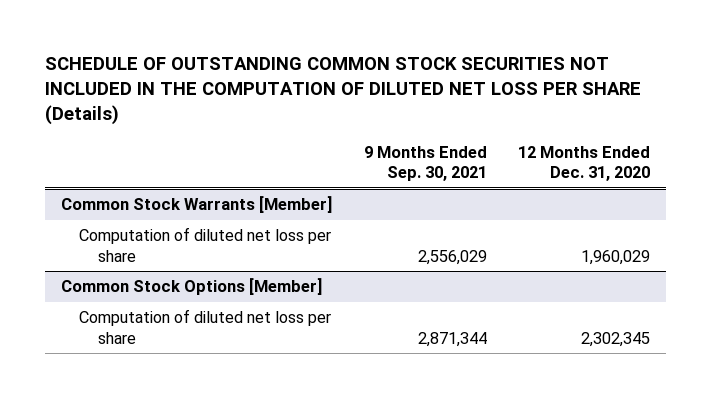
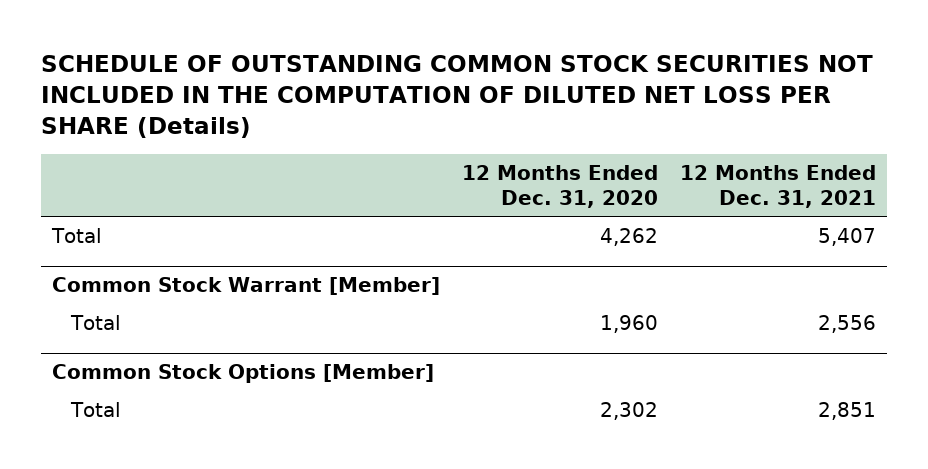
[363,145,487,182] 9 Months Ended Sep. 30, 2021 -> none
none -> [679,164,876,208] 12 Months Ended Dec. 31, 2021
[79,227,332,262] Computation of diluted net loss per share -> none
none -> [51,227,103,243] Total
[60,196,332,214] Common Stock Warrants [Member] -> [52,277,441,296] Common Stock Warrant [Member]
none -> [70,314,122,330] Total
[79,309,332,344] Computation of diluted net loss per share -> none
none -> [70,401,122,417] Total

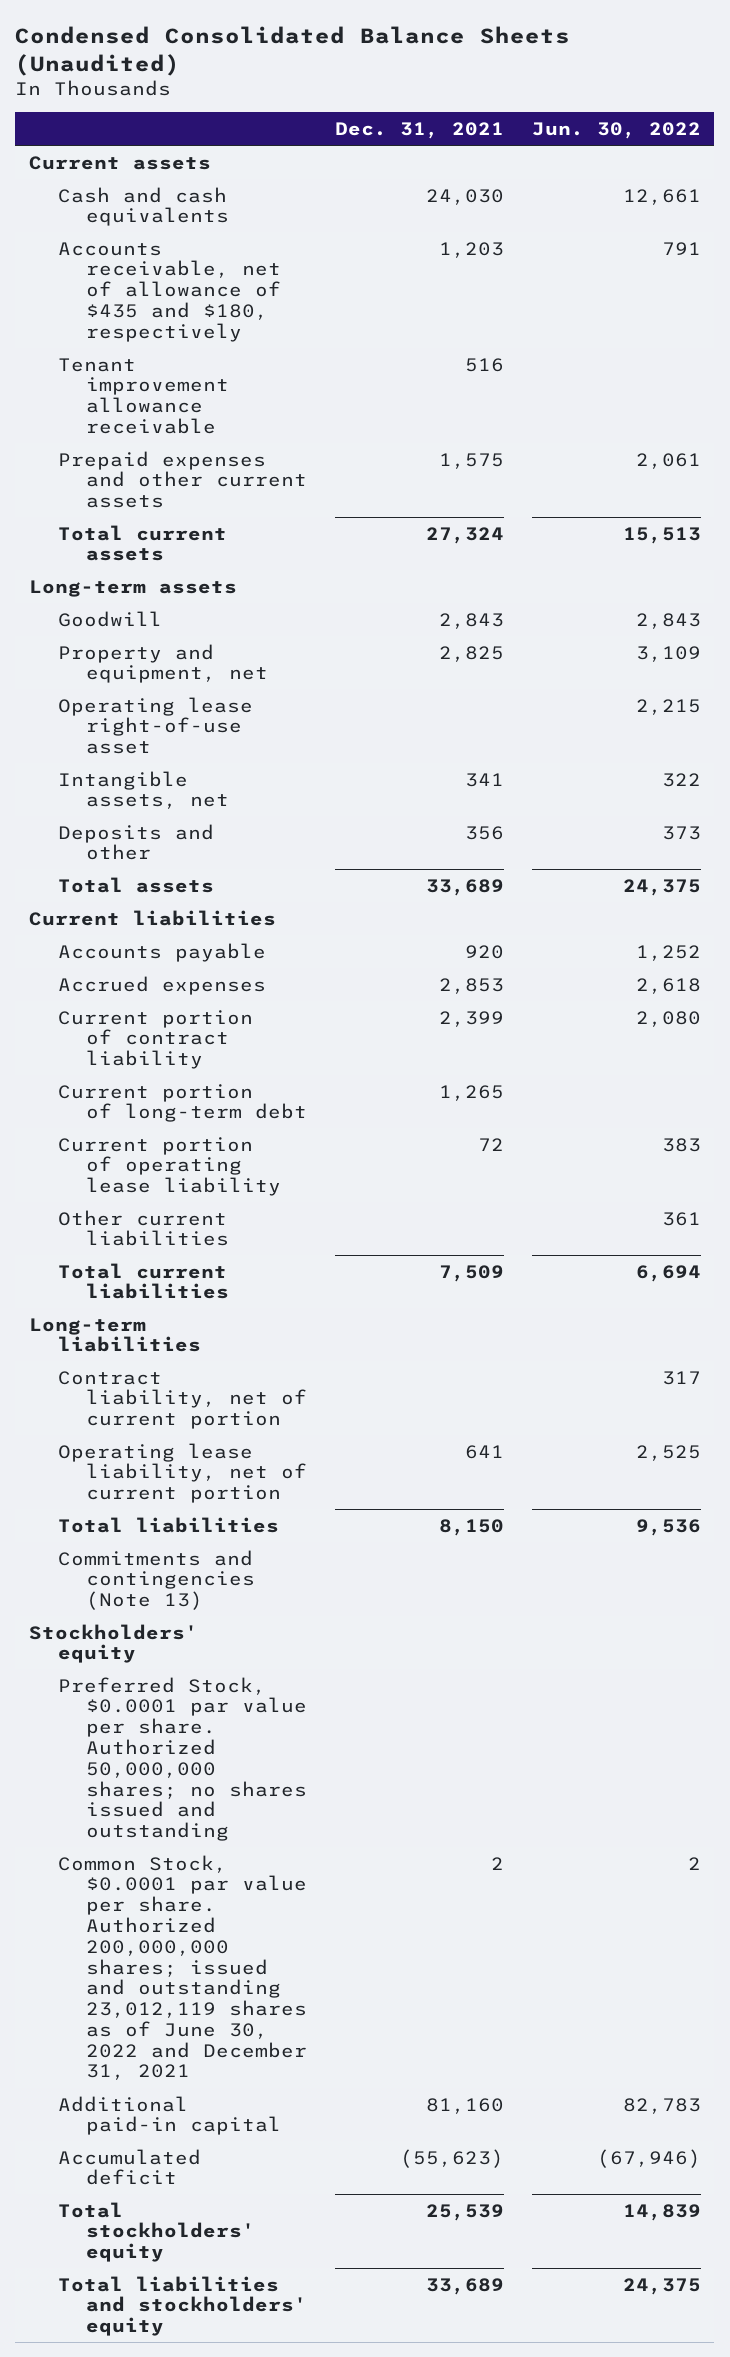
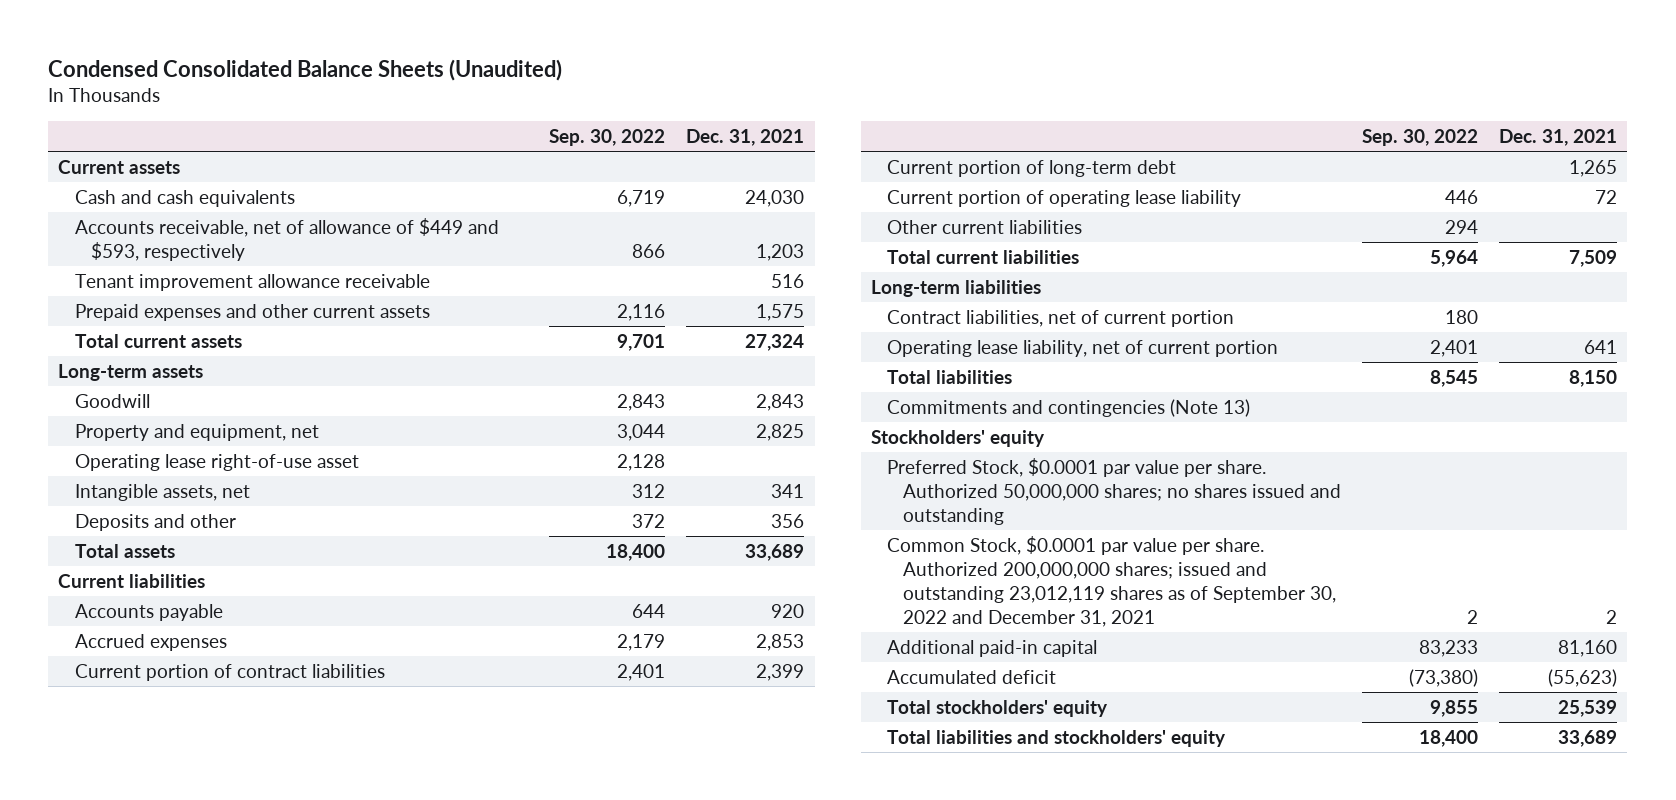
[531,121,701,139] Jun. 30, 2022 -> none
none -> [549,128,666,146] Sep. 30, 2022
[57,241,281,342] Accounts receivable, net of allowance of $435 and $180, respectively -> [74,217,499,261] Accounts receivable, net of allowance of $449 and $593, respectively
[57,1009,253,1070] Current portion of contract liability -> [74,663,385,681] Current portion of contract liabilities
[57,1370,307,1430] Contract liability, net of current portion -> [887,309,1235,327] Contract liabilities, net of current portion
[57,1854,307,2081] Common Stock, $0.0001 par value per share. Authorized 200,000,000 shares; issued and outstanding 23,012,119 shares as of June 30, 2022 and December 31, 2021 -> [887,535,1337,627] Common Stock, $0.0001 par value per share. Authorized 200,000,000 shares; issued and outstanding 23,012,119 shares as of September 30, 2022 and December 31, 2021

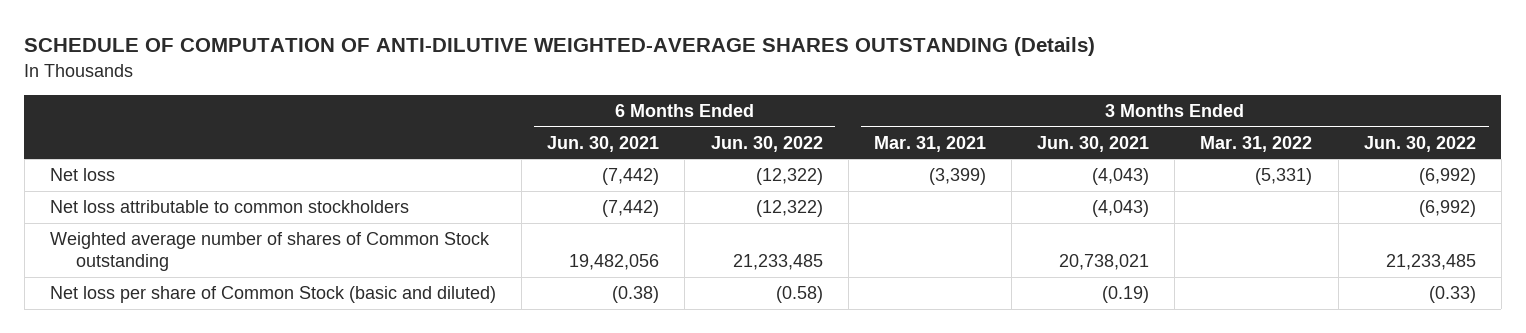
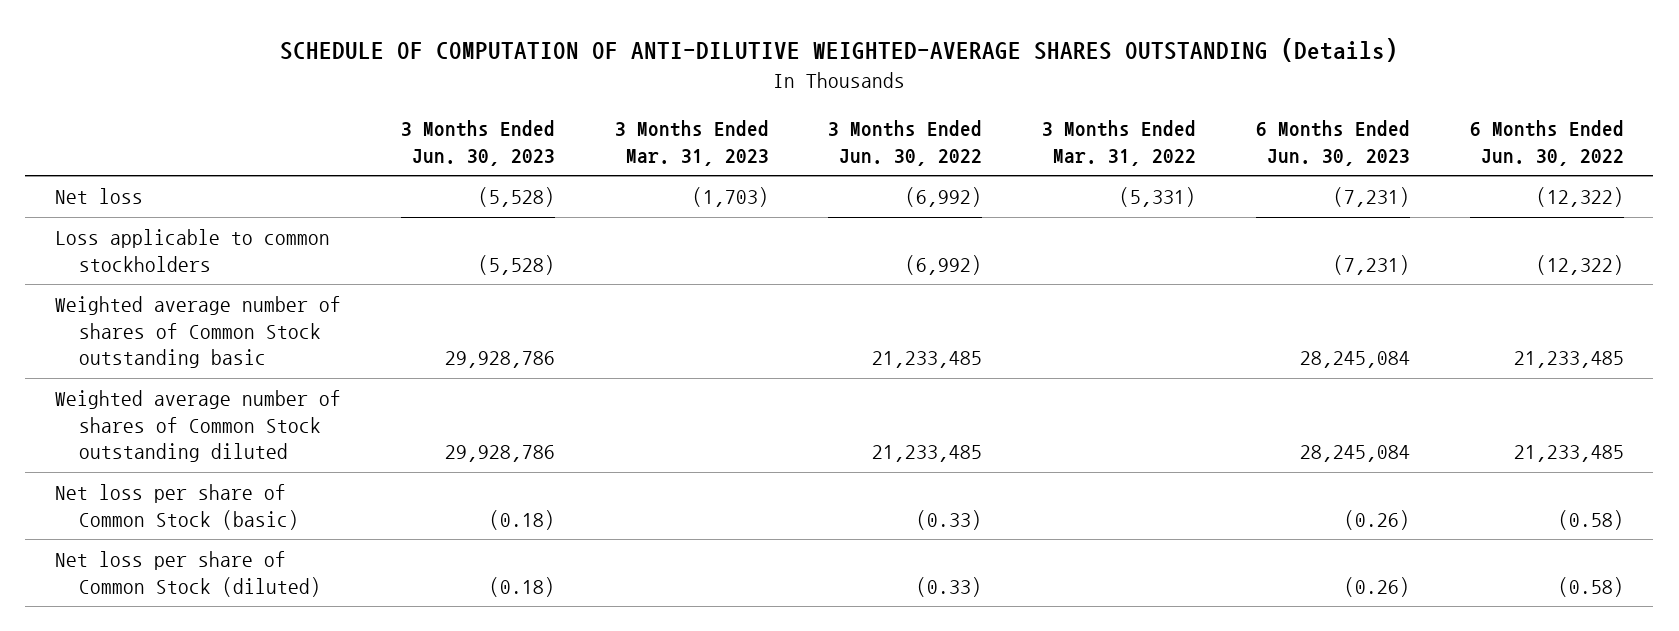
[547,135,660,152] Jun. 30, 2021 -> none
[873,135,986,152] Mar. 31, 2021 -> none
[1037,135,1150,152] Jun. 30, 2021 -> none
none -> [400,119,555,166] 3 Months Ended Jun. 30, 2023
none -> [614,119,769,166] 3 Months Ended Mar. 31, 2023
none -> [1255,119,1410,166] 6 Months Ended Jun. 30, 2023
[49,200,409,214] Net loss attributable to common stockholders -> [55,229,331,272] Loss applicable to common stockholders
[49,232,490,272] Weighted average number of shares of Common Stock outstanding -> [55,296,342,369] Weighted average number of shares of Common Stock outstanding basic
none -> [55,390,342,463] Weighted average number of shares of Common Stock outstanding diluted
[49,286,496,304] Net loss per share of Common Stock (basic and diluted) -> [55,484,299,530] Net loss per share of Common Stock (basic)
none -> [55,551,321,597] Net loss per share of Common Stock (diluted)

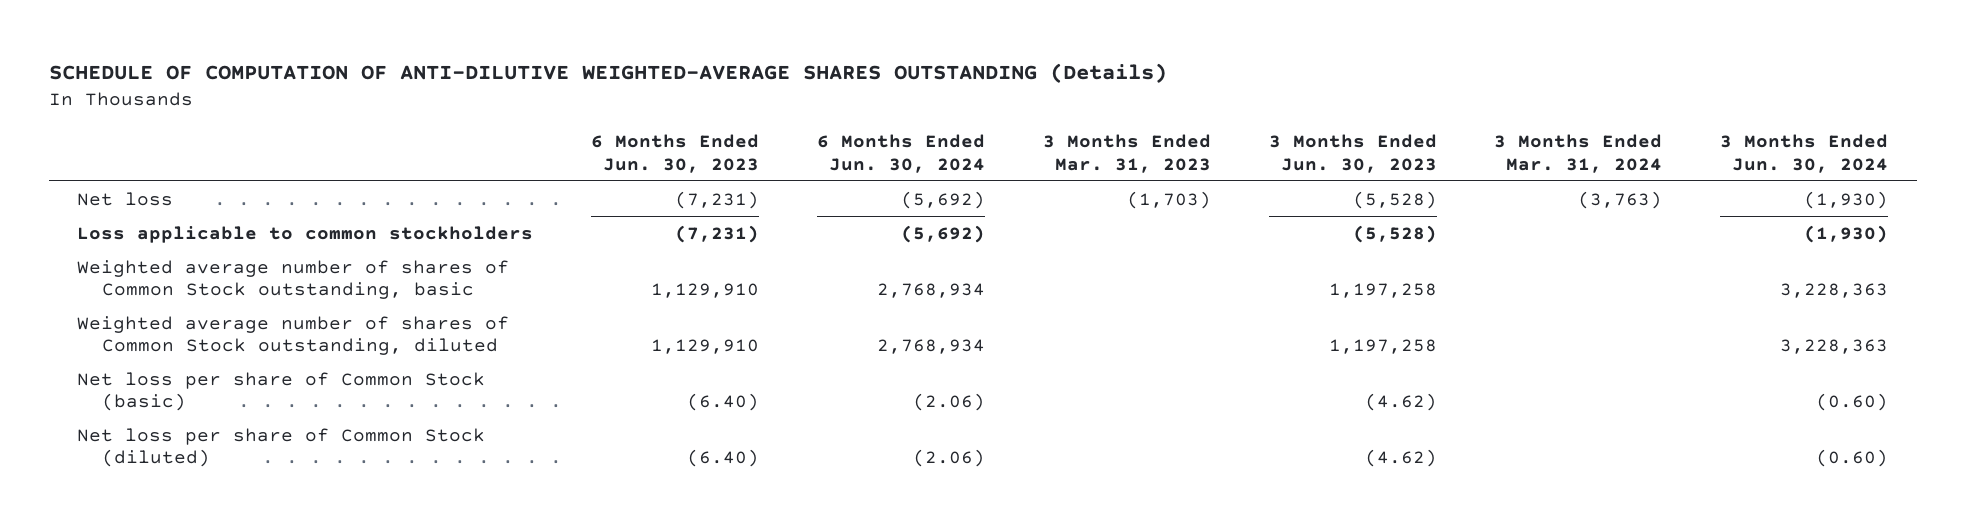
[828,119,983,166] 3 Months Ended Jun. 30, 2022 -> none
[1042,119,1197,166] 3 Months Ended Mar. 31, 2022 -> none
[1469,119,1624,166] 6 Months Ended Jun. 30, 2022 -> none
none -> [817,133,986,173] 6 Months Ended Jun. 30, 2024
none -> [1494,133,1663,173] 3 Months Ended Mar. 31, 2024
none -> [1720,133,1889,173] 3 Months Ended Jun. 30, 2024
[55,296,342,369] Weighted average number of shares of Common Stock outstanding basic -> [77,259,510,300] Weighted average number of shares of Common Stock outstanding, basic
[444,351,555,369] 29,928,786 -> [1328,283,1437,299] 1,197,258
[1299,351,1410,369] 28,245,084 -> [651,283,760,299] 1,129,910
[55,390,342,463] Weighted average number of shares of Common Stock outstanding diluted -> [77,315,510,356] Weighted average number of shares of Common Stock outstanding, diluted
[444,445,555,463] 29,928,786 -> [1328,339,1437,355] 1,197,258
[1299,445,1410,463] 28,245,084 -> [651,339,760,355] 1,129,910
[488,509,555,530] (0.18) -> [1364,393,1437,412] (4.62)
[1343,509,1410,530] (0.26) -> [687,393,760,412] (6.40)
[488,576,555,597] (0.18) -> [1364,449,1437,468] (4.62)
[1343,576,1410,597] (0.26) -> [687,449,760,468] (6.40)

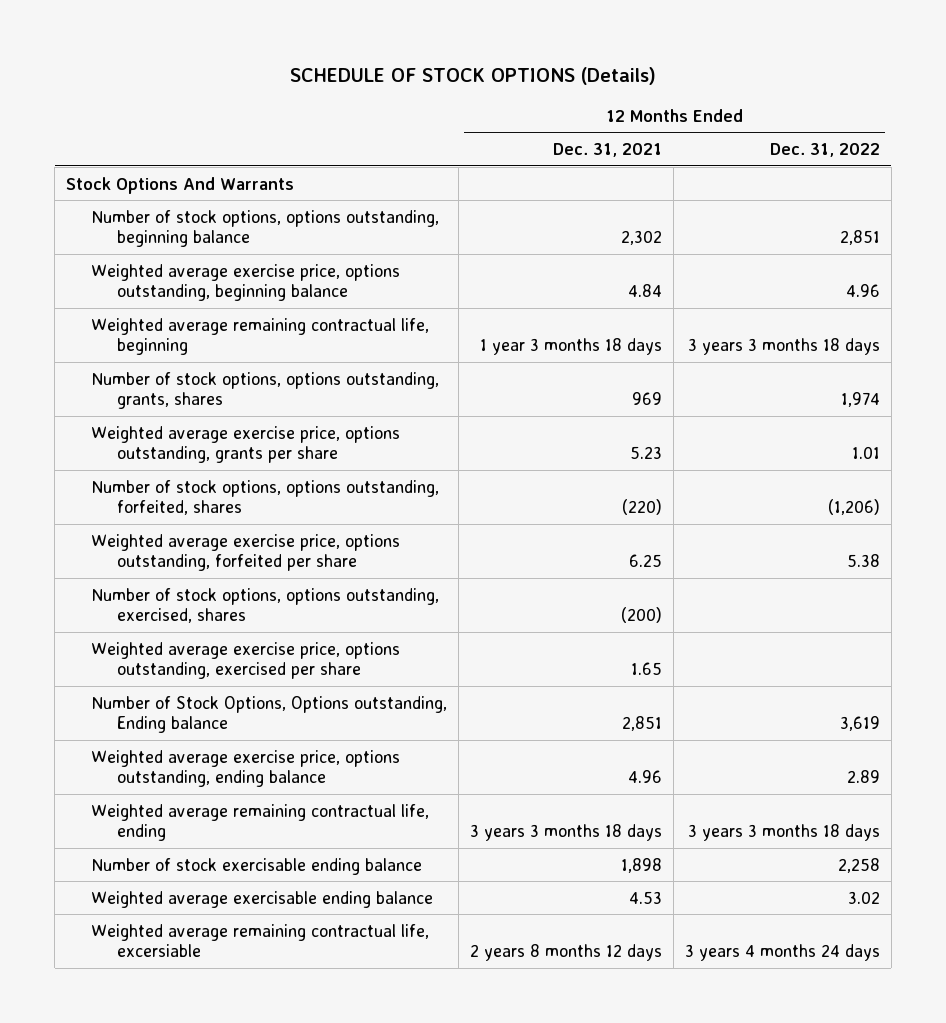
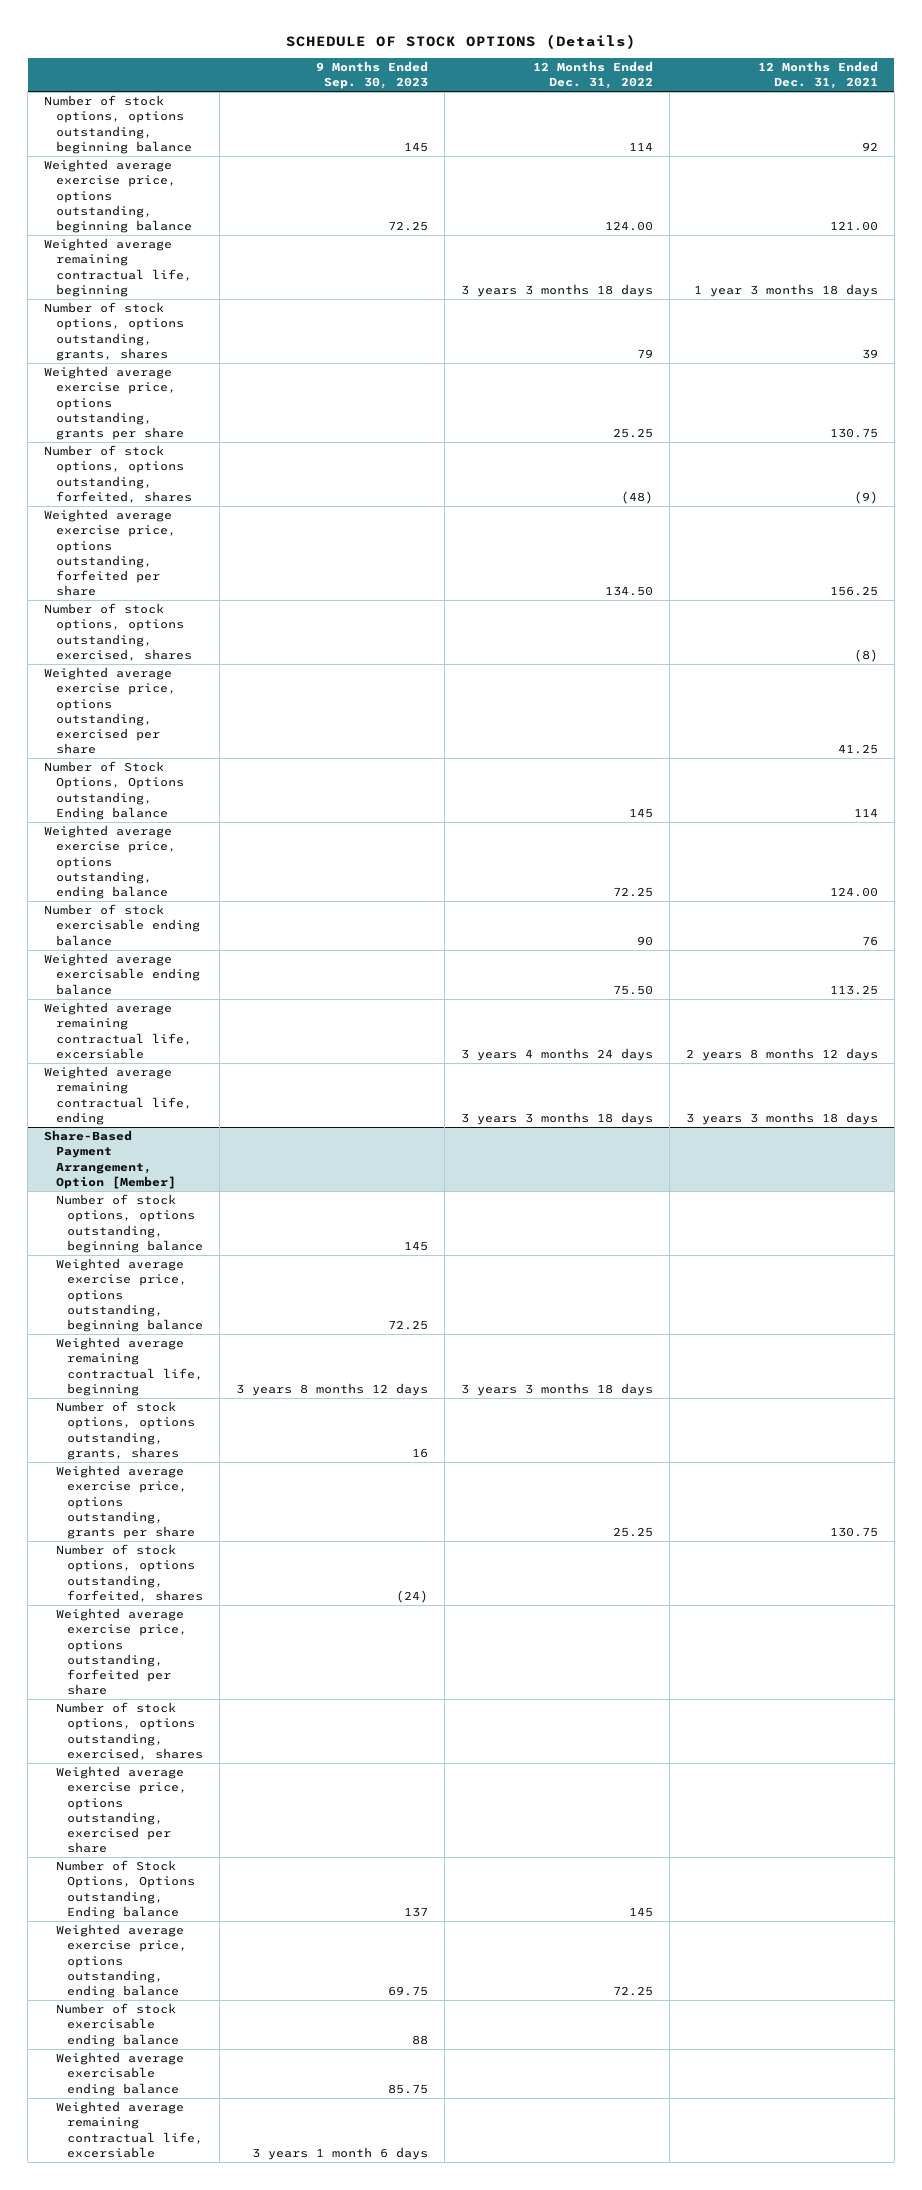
none -> [316,60,429,90] 9 Months Ended Sep. 30, 2023
[66,176,295,194] Stock Options And Warrants -> none
[621,229,663,245] 2,302 -> [861,141,878,151] 92
[839,229,880,245] 2,851 -> [629,141,654,151] 114
[628,283,663,297] 4.84 -> [829,221,878,232] 121.00
[845,283,880,297] 4.96 -> [605,221,654,232] 124.00
[632,391,663,405] 969 -> [861,348,878,359] 39
[840,391,880,407] 1,974 -> [637,348,654,358] 79
[630,445,663,459] 5.23 -> [829,428,878,439] 130.75
[851,445,880,459] 1.01 -> [613,428,654,439] 25.25
[622,498,663,515] (220) -> [853,490,878,504] (9)
[827,498,880,515] (1,206) -> [621,490,654,504] (48)
[629,553,663,567] 6.25 -> [829,586,878,597] 156.25
[846,553,880,567] 5.38 -> [605,586,654,597] 134.50
[621,606,663,623] (200) -> [853,648,878,662] (8)
[631,661,663,675] 1.65 -> [837,744,878,755] 41.25
[622,715,663,731] 2,851 -> [853,807,878,817] 114
[839,715,880,731] 3,619 -> [629,807,654,818] 145
[628,769,663,783] 4.96 -> [829,887,878,898] 124.00
[846,769,880,783] 2.89 -> [613,887,654,898] 72.25
[621,857,663,873] 1,898 -> [861,935,878,946] 76
[837,857,880,873] 2,258 -> [637,935,654,946] 90
[629,890,663,904] 4.53 -> [829,984,878,995] 113.25
[847,890,880,904] 3.02 -> [613,984,654,995] 75.50
[91,803,430,841] Weighted average remaining contractual life, ending -> [44,1066,192,1125] Weighted average remaining contractual life, ending
none -> [44,1130,176,1189] Share-Based Payment Arrangement, Option [Member]
none -> [55,1194,204,1253] Number of stock options, options outstanding, beginning balance
none -> [55,1258,204,1333] Weighted average exercise price, options outstanding, beginning balance
none -> [55,1337,204,1396] Weighted average remaining contractual life, beginning
none -> [55,1401,196,1460] Number of stock options, options outstanding, grants, shares
none -> [55,1465,196,1540] Weighted average exercise price, options outstanding, grants per share
none -> [55,1544,204,1602] Number of stock options, options outstanding, forfeited, shares
none -> [55,1608,188,1696] Weighted average exercise price, options outstanding, forfeited per share
none -> [55,1702,204,1760] Number of stock options, options outstanding, exercised, shares
none -> [55,1766,188,1854] Weighted average exercise price, options outstanding, exercised per share
none -> [55,1860,196,1919] Number of Stock Options, Options outstanding, Ending balance
none -> [55,1924,188,1999] Weighted average exercise price, options outstanding, ending balance
none -> [55,2003,180,2047] Number of stock exercisable ending balance
none -> [55,2052,184,2096] Weighted average exercisable ending balance
none -> [55,2101,204,2158] Weighted average remaining contractual life, excersiable

